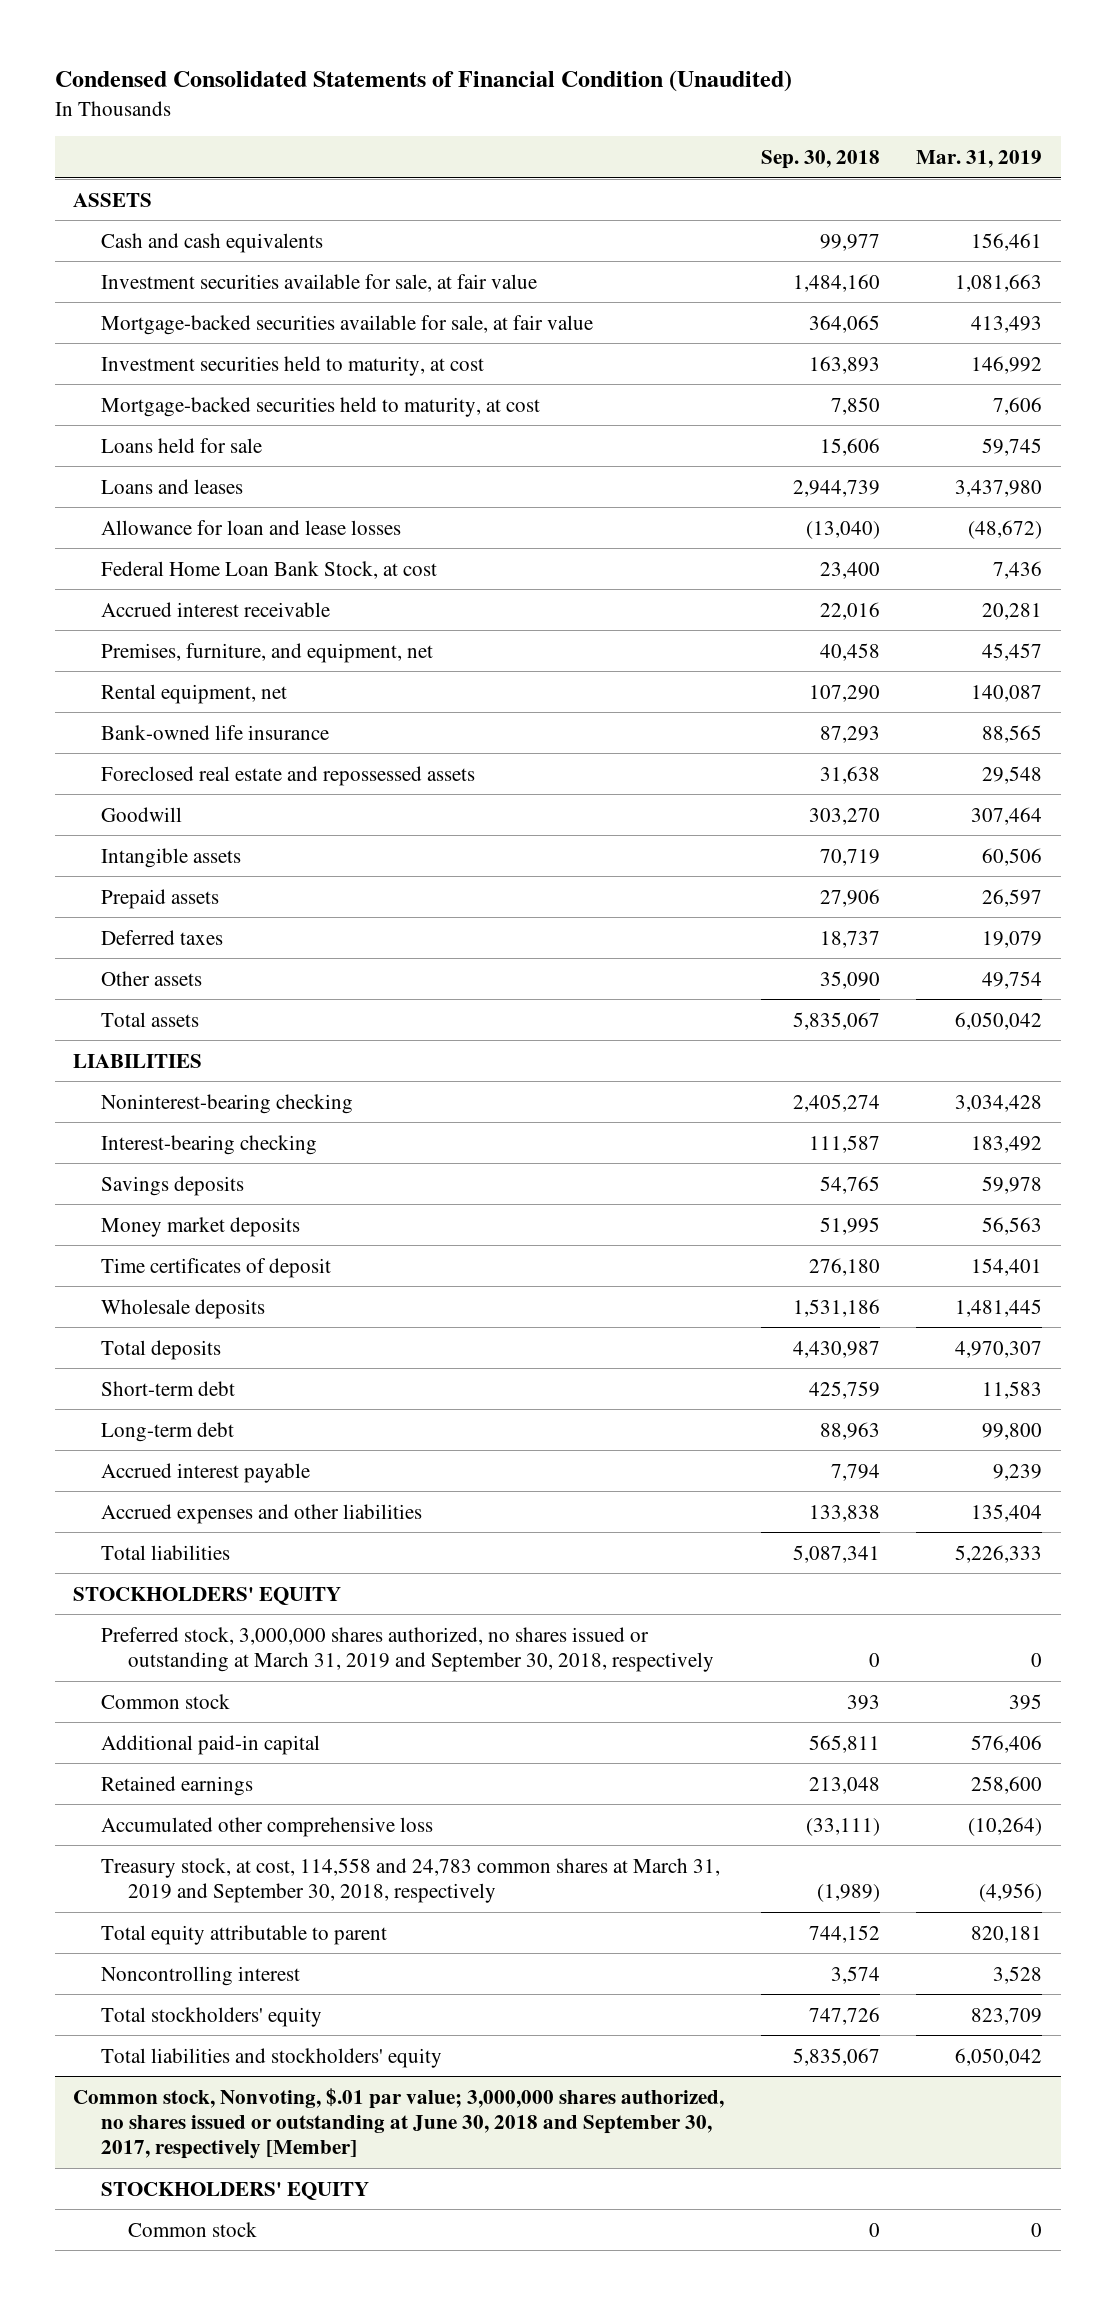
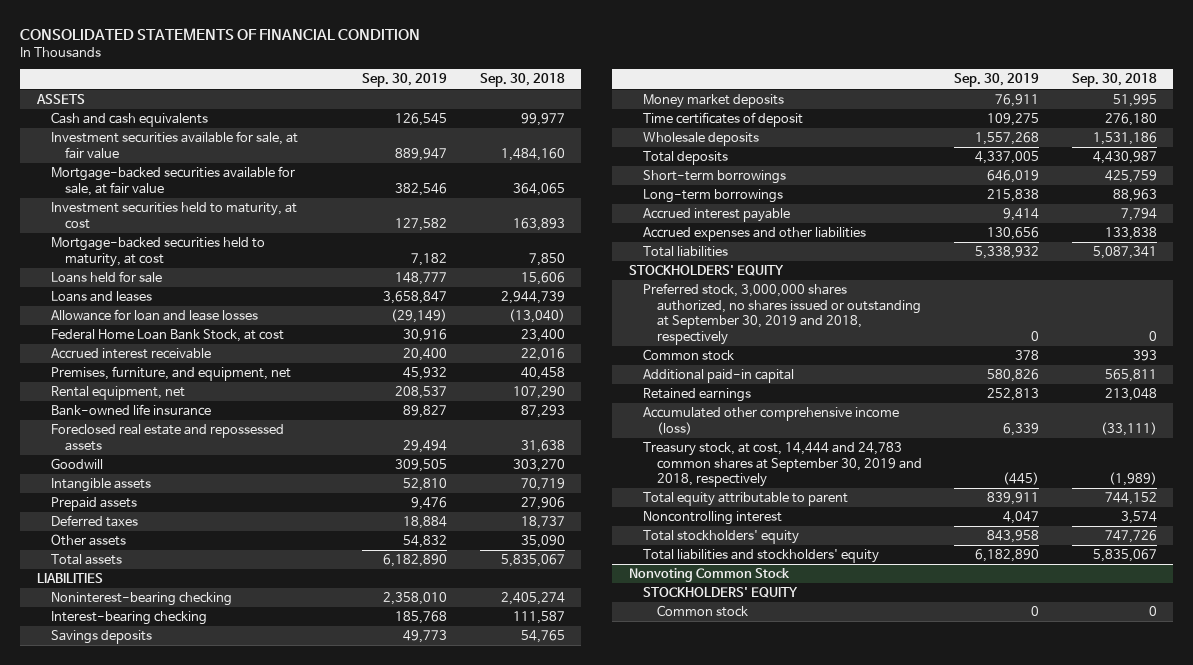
[55,70,793,93] Condensed Consolidated Statements of Financial Condition (Unaudited) -> [20,27,421,40] CONSOLIDATED STATEMENTS OF FINANCIAL CONDITION
[916,149,1043,168] Mar. 31, 2019 -> none
none -> [362,73,448,88] Sep. 30, 2019
[100,1380,235,1396] Short-term debt -> [642,170,786,185] Short-term borrowings
[100,1421,234,1442] Long-term debt -> [642,189,783,204] Long-term borrowings
[100,1626,715,1673] Preferred stock, 3,000,000 shares authorized, no shares issued or outstanding at March 31, 2019 and September 30, 2018, respectively -> [642,283,921,345] Preferred stock, 3,000,000 shares authorized, no shares issued or outstanding at September 30, 2019 and 2018, respectively
[100,1816,433,1837] Accumulated other comprehensive loss -> [642,407,899,435] Accumulated other comprehensive income (loss)
[100,1857,720,1904] Treasury stock, at cost, 114,558 and 24,783 common shares at March 31, 2019 and September 30, 2018, respectively -> [642,442,922,488] Treasury stock, at cost, 14,444 and 24,783 common shares at September 30, 2019 and 2018, respectively
[73,2087,725,2160] Common stock, Nonvoting, $.01 par value; 3,000,000 shares authorized, no shares issued or outstanding at June 30, 2018 and September 30, 2017, respectively [Member] -> [628,568,790,583] Nonvoting Common Stock

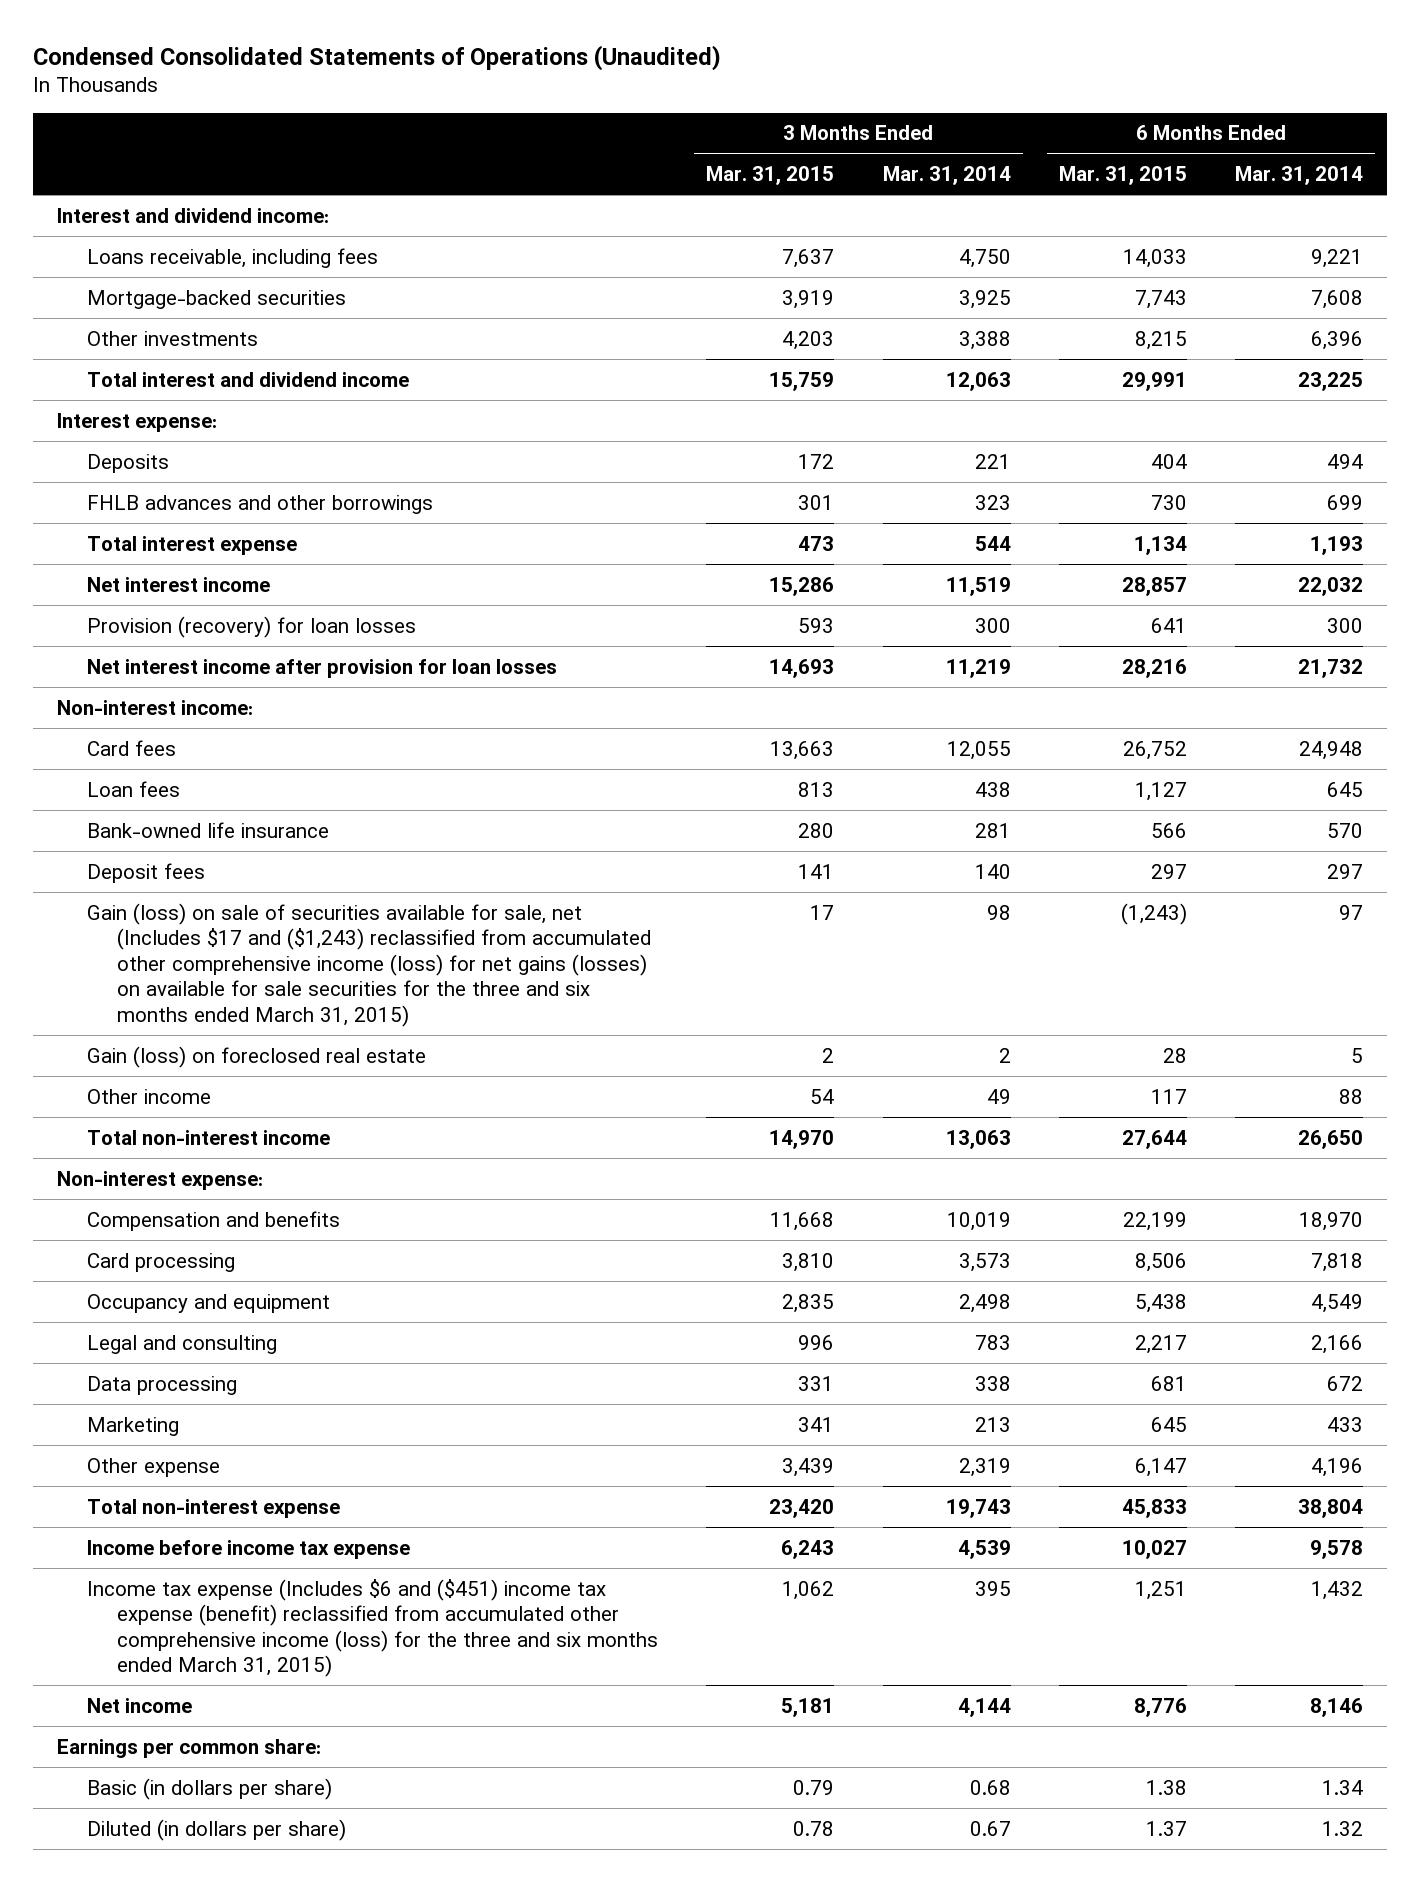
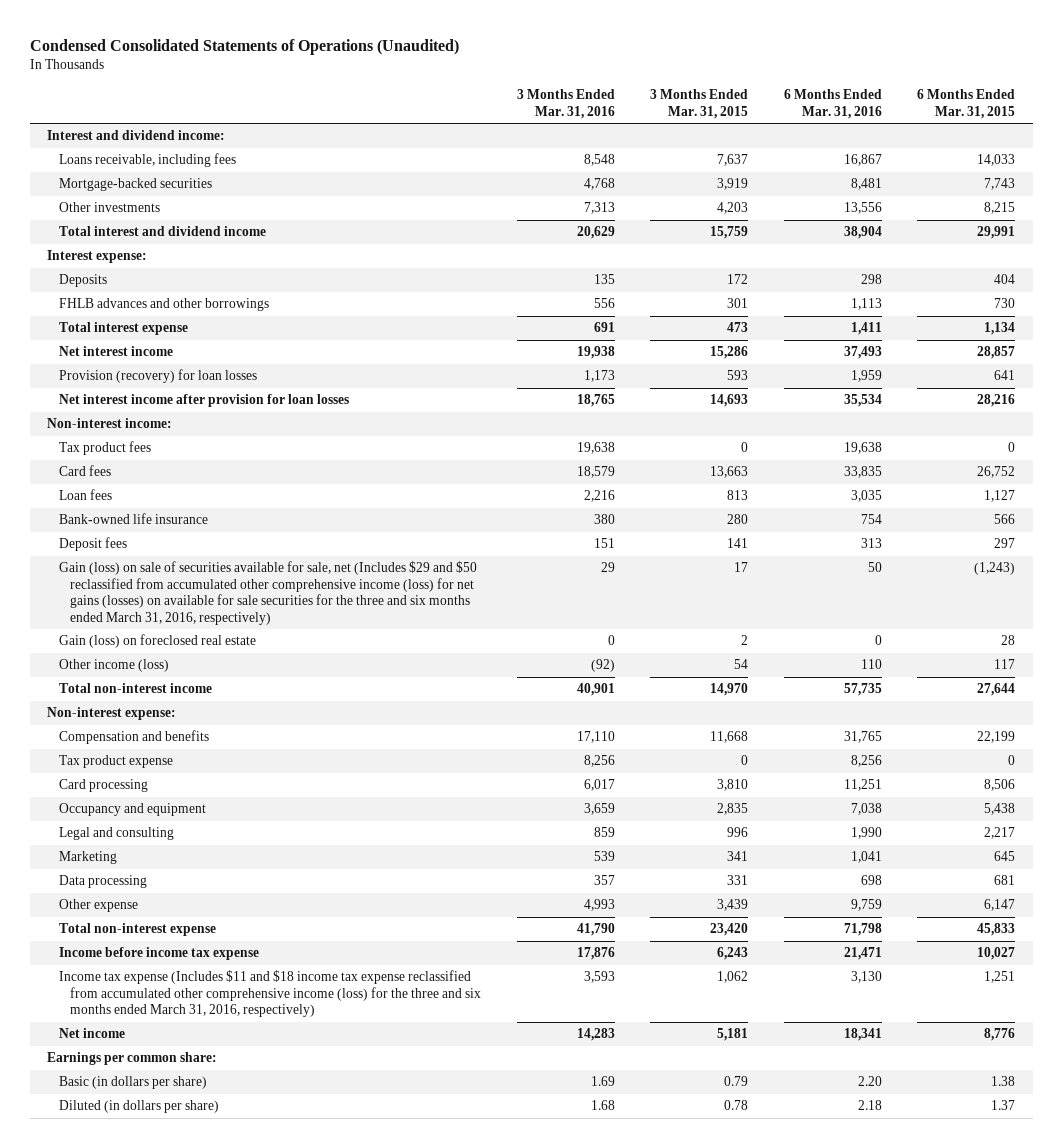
[882,165,1011,185] Mar. 31, 2014 -> none
[1235,165,1364,185] Mar. 31, 2014 -> none
none -> [516,89,615,119] 3 Months Ended Mar. 31, 2016
none -> [783,89,882,119] 6 Months Ended Mar. 31, 2016
none -> [58,441,151,456] Tax product fees
[87,902,651,1027] Gain (loss) on sale of securities available for sale, net (Includes $17 and ($1,243) reclassified from accumulated other comprehensive income (loss) for net gains (losses) on available for sale securities for the three and six months ended March 31, 2015) -> [58,561,477,625] Gain (loss) on sale of securities available for sale, net (Includes $29 and $50 reclassified from accumulated other comprehensive income (loss) for net gains (losses) on available for sale securities for the three and six months ended March 31, 2016, respectively)
[87,1088,212,1104] Other income -> [58,659,169,673] Other income (loss)
none -> [58,755,173,769] Tax product expense
[87,1375,238,1395] Data processing -> [58,875,147,889] Data processing
[87,1578,658,1678] Income tax expense (Includes $6 and ($451) income tax expense (benefit) reclassified from accumulated other comprehensive income (loss) for the three and six months ended March 31, 2015) -> [58,970,482,1018] Income tax expense (Includes $11 and $18 income tax expense reclassified from accumulated other comprehensive income (loss) for the three and six months ended March 31, 2016, respectively)

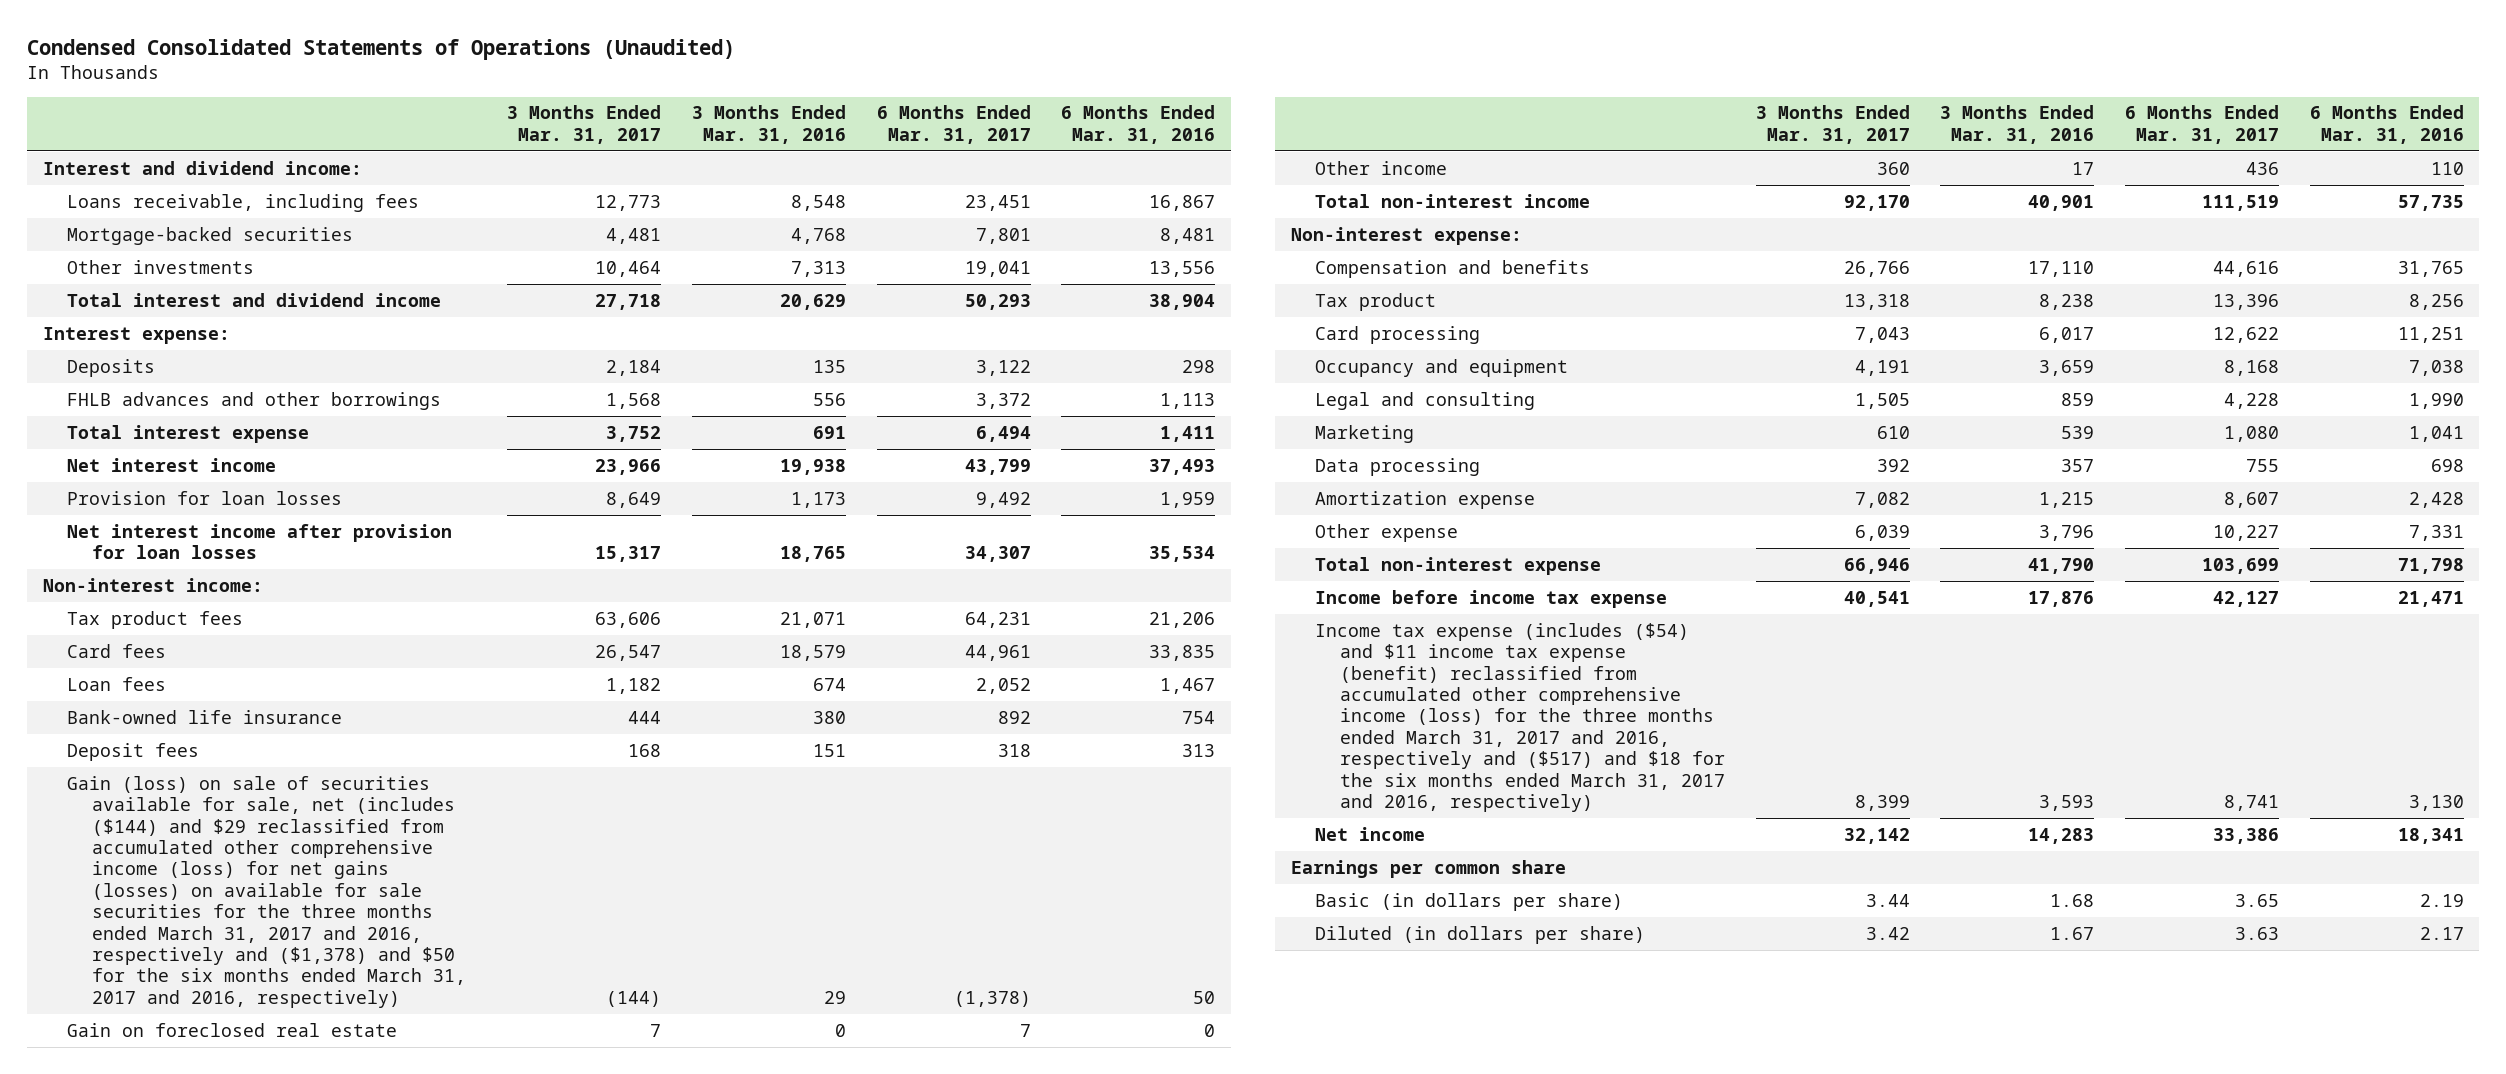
[650,89,749,119] 3 Months Ended Mar. 31, 2015 -> none
[917,89,1016,119] 6 Months Ended Mar. 31, 2015 -> none
none -> [507,105,662,144] 3 Months Ended Mar. 31, 2017
none -> [876,105,1031,144] 6 Months Ended Mar. 31, 2017
[58,369,257,384] Provision (recovery) for loan losses -> [67,490,343,505] Provision for loan losses
[576,442,615,455] 19,638 -> [780,611,847,628] 21,071
[843,442,882,455] 19,638 -> [1149,611,1216,628] 21,206
[583,490,615,503] 2,216 -> [813,677,847,691] 674
[850,490,882,503] 3,035 -> [1160,677,1216,694] 1,467
[58,561,477,625] Gain (loss) on sale of securities available for sale, net (Includes $29 and $50 reclassified from accumulated other comprehensive income (loss) for net gains (losses) on available for sale securities for the three and six months ended March 31, 2016, respectively) -> [67,775,466,1008] Gain (loss) on sale of securities available for sale, net (includes ($144) and $29 reclassified from accumulated other comprehensive income (loss) for net gains (losses) on available for sale securities for the three months ended March 31, 2017 and 2016, respectively and ($1,378) and $50 for the six months ended March 31, 2017 and 2016, respectively)
[58,634,256,649] Gain (loss) on foreclosed real estate -> [67,1022,398,1037] Gain on foreclosed real estate
[58,659,169,673] Other income (loss) -> [1315,160,1448,175] Other income
[590,659,615,673] (92) -> [2072,161,2095,175] 17
[58,755,173,769] Tax product expense -> [1315,292,1437,311] Tax product
[583,755,615,768] 8,256 -> [2039,293,2095,310] 8,238
none -> [1315,490,1536,509] Amortization expense
[583,899,615,912] 4,993 -> [2039,524,2095,541] 3,796
[850,899,882,912] 9,759 -> [2408,524,2464,541] 7,331
[58,970,482,1018] Income tax expense (Includes $11 and $18 income tax expense reclassified from accumulated other comprehensive income (loss) for the three and six months ended March 31, 2016, respectively) -> [1315,622,1725,812] Income tax expense (includes ($54) and $11 income tax expense (benefit) reclassified from accumulated other comprehensive income (loss) for the three months ended March 31, 2017 and 2016, respectively and ($517) and $18 for the six months ended March 31, 2017 and 2016, respectively)
[47,1052,218,1066] Earnings per common share: -> [1290,859,1566,878] Earnings per common share
[590,1076,615,1087] 1.69 -> [2050,893,2095,907] 1.68
[857,1076,882,1087] 2.20 -> [2419,893,2464,907] 2.19
[590,1100,615,1111] 1.68 -> [2050,926,2095,940] 1.67
[857,1100,882,1111] 2.18 -> [2419,926,2464,940] 2.17

